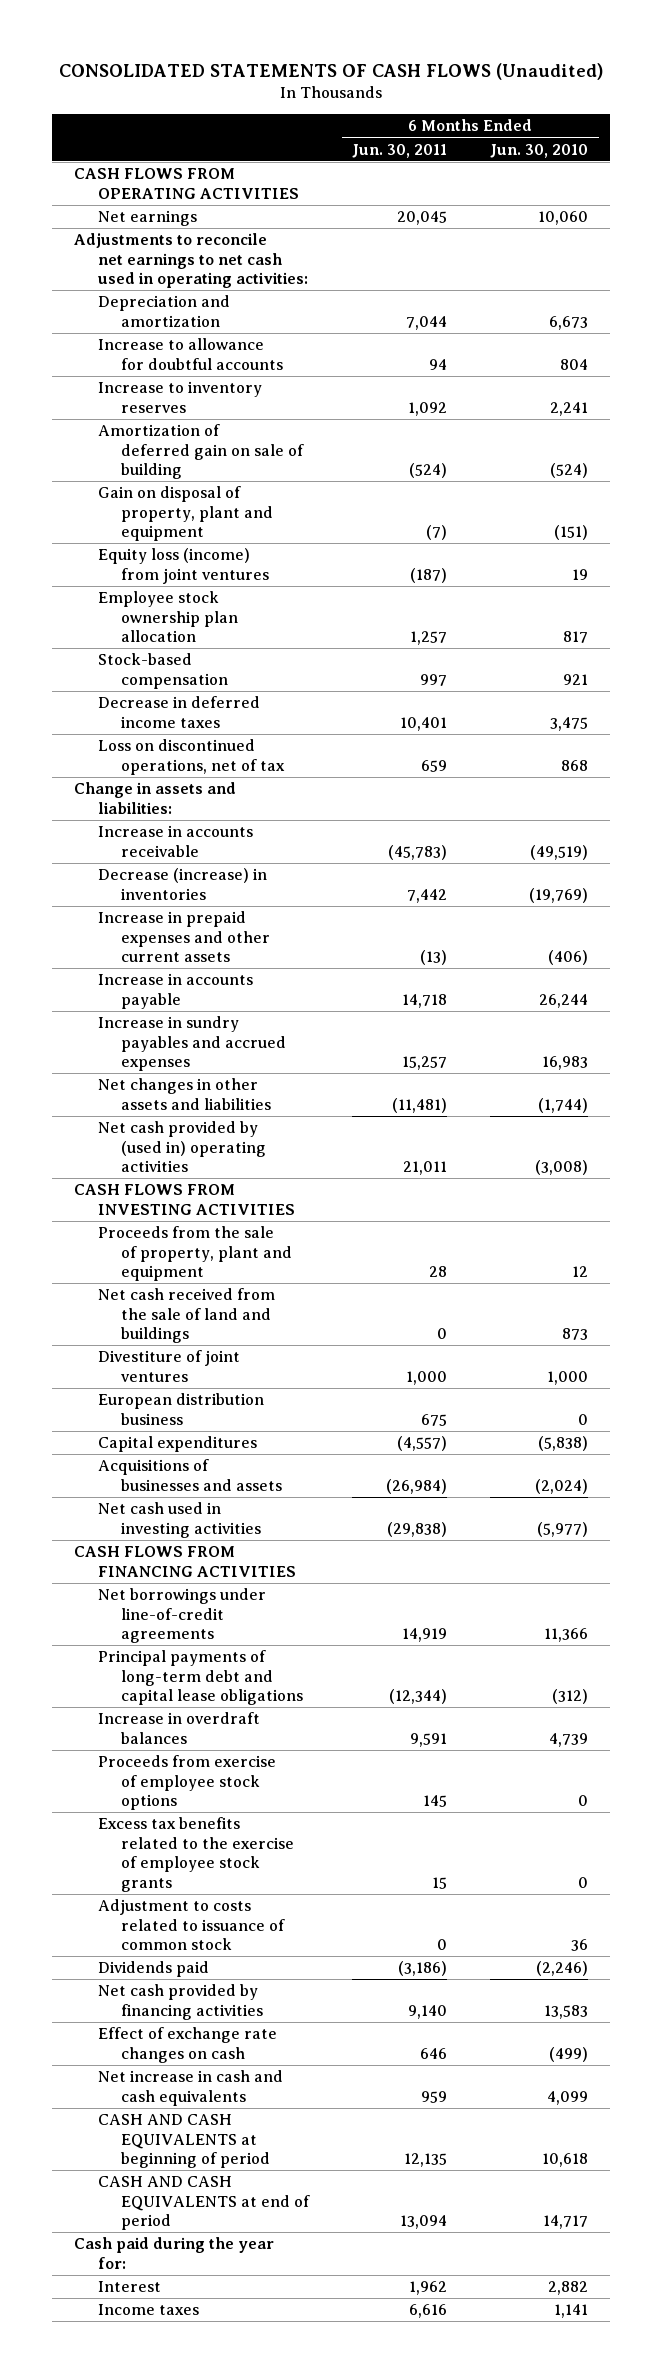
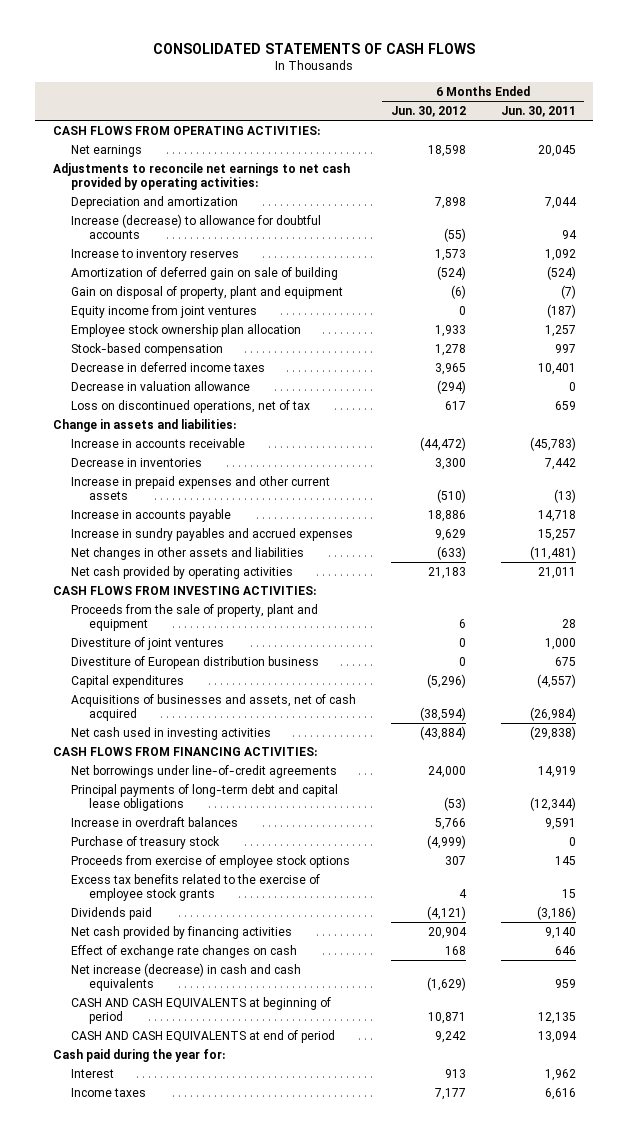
[59,62,604,80] CONSOLIDATED STATEMENTS OF CASH FLOWS (Unaudited) -> [153,43,476,55] CONSOLIDATED STATEMENTS OF CASH FLOWS
[490,143,589,158] Jun. 30, 2010 -> none
none -> [390,106,466,118] Jun. 30, 2012
[73,168,299,199] CASH FLOWS FROM OPERATING ACTIVITIES -> [52,125,320,135] CASH FLOWS FROM OPERATING ACTIVITIES:
[73,233,308,289] Adjustments to reconcile net earnings to net cash used in operating activities: -> [52,162,350,190] Adjustments to reconcile net earnings to net cash provided by operating activities:
[97,338,284,370] Increase to allowance for doubtful accounts -> [70,213,321,239] Increase (decrease) to allowance for doubtful accounts
[97,548,270,584] Equity loss (income) from joint ventures -> [70,304,257,318] Equity income from joint ventures
none -> [70,380,250,391] Decrease in valuation allowance
[97,868,267,900] Decrease (increase) in inventories -> [70,457,202,467] Decrease in inventories
[97,1121,267,1173] Net cash provided by (used in) operating activities -> [70,565,293,579] Net cash provided by operating activities
[73,1184,295,1215] CASH FLOWS FROM INVESTING ACTIVITIES -> [52,585,316,595] CASH FLOWS FROM INVESTING ACTIVITIES:
[97,1288,275,1344] Net cash received from the sale of land and buildings -> none
[97,1393,264,1425] European distribution business -> [70,655,319,669] Divestiture of European distribution business
[97,1459,283,1491] Acquisitions of businesses and assets -> [70,693,356,721] Acquisitions of businesses and assets, net of cash acquired
[73,1546,296,1577] CASH FLOWS FROM FINANCING ACTIVITIES -> [52,746,317,756] CASH FLOWS FROM FINANCING ACTIVITIES:
none -> [70,835,220,849] Purchase of treasury stock
[97,1899,286,1951] Adjustment to costs related to issuance of common stock -> none
[97,2070,283,2106] Net increase in cash and cash equivalents -> [70,962,301,991] Net increase (decrease) in cash and cash equivalents

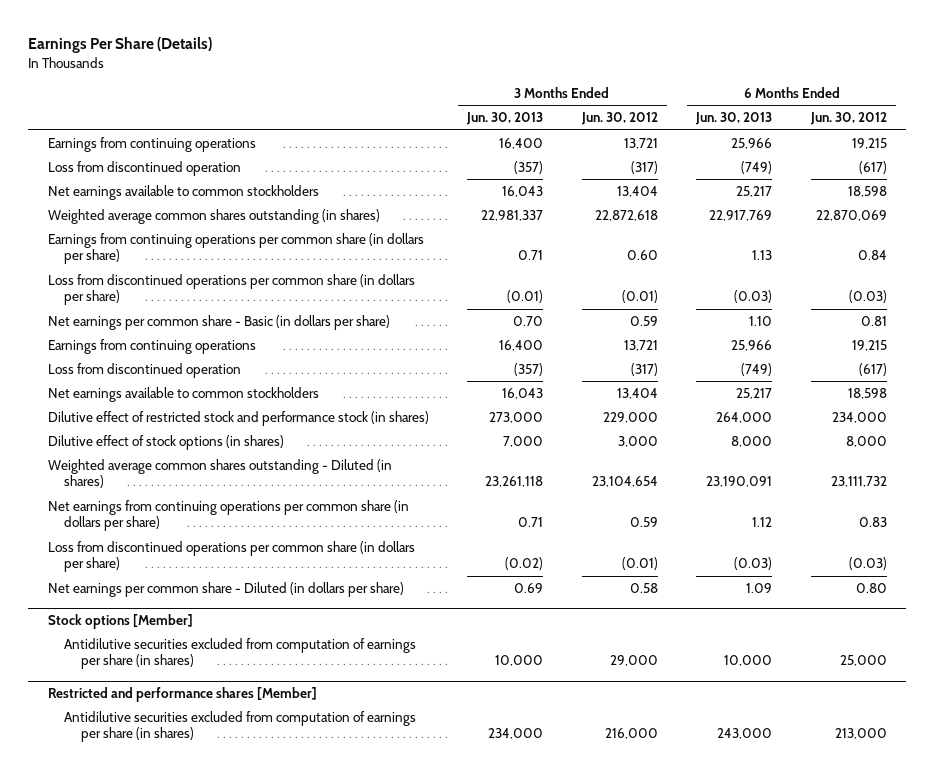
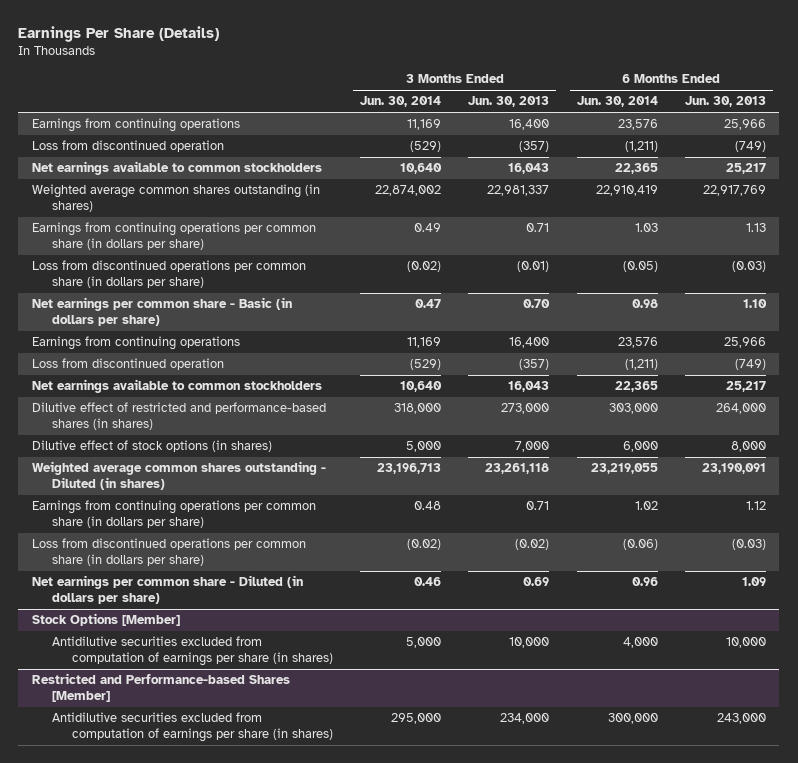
[580,112,658,126] Jun. 30, 2012 -> none
[809,112,887,126] Jun. 30, 2012 -> none
none -> [360,96,442,108] Jun. 30, 2014
none -> [576,96,658,108] Jun. 30, 2014
[47,410,429,426] Dilutive effect of restricted stock and performance stock (in shares) -> [31,402,326,430] Dilutive effect of restricted and performance-based shares (in shares)
[47,499,409,532] Net earnings from continuing operations per common share (in dollars per share) -> [31,500,316,528] Earnings from continuing operations per common share (in dollars per share)
[47,614,193,630] Stock options [Member] -> [31,613,180,627] Stock Options [Member]
[47,687,317,703] Restricted and performance shares [Member] -> [31,673,290,702] Restricted and Performance-based Shares [Member]

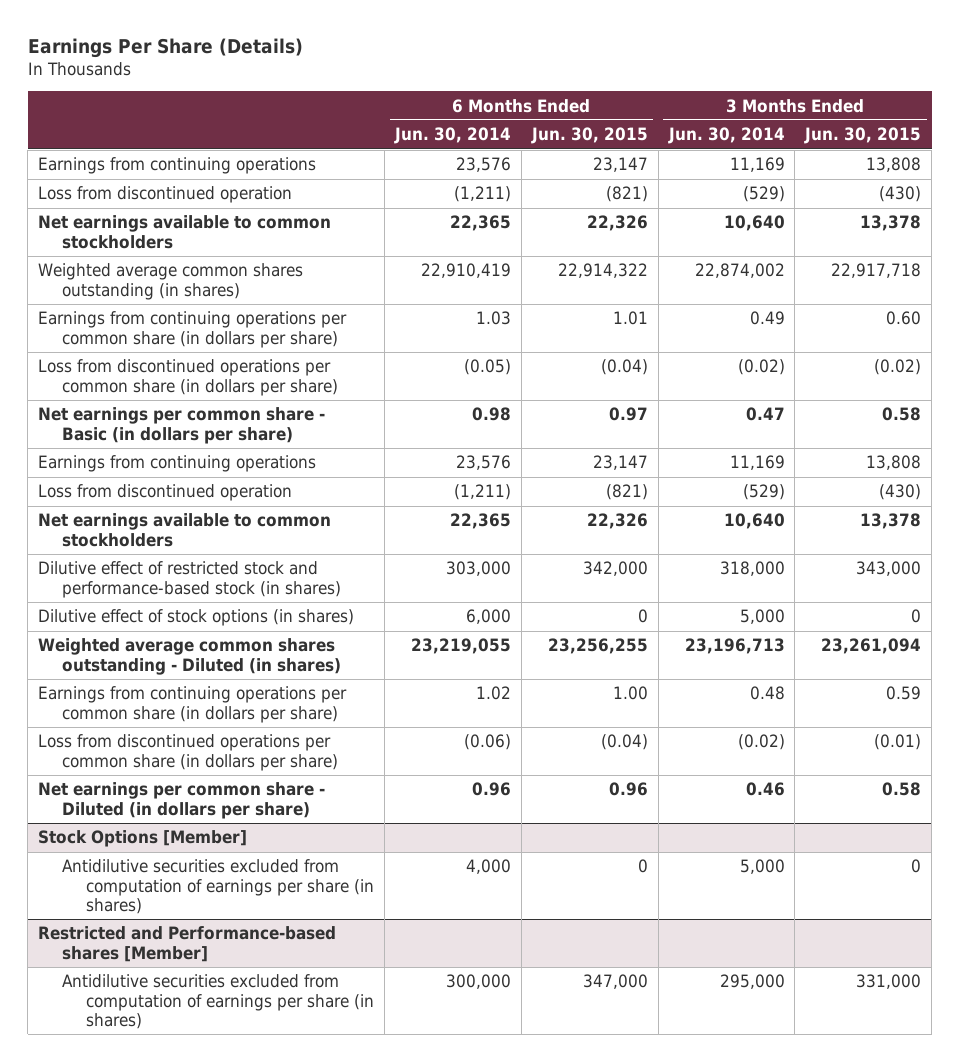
[468,96,550,108] Jun. 30, 2013 -> none
[684,96,766,108] Jun. 30, 2013 -> none
none -> [530,127,648,145] Jun. 30, 2015
none -> [804,127,922,145] Jun. 30, 2015
[31,402,326,430] Dilutive effect of restricted and performance-based shares (in shares) -> [38,561,342,598] Dilutive effect of restricted stock and performance-based stock (in shares)
[31,673,290,702] Restricted and Performance-based Shares [Member] -> [38,926,337,962] Restricted and Performance-based shares [Member]

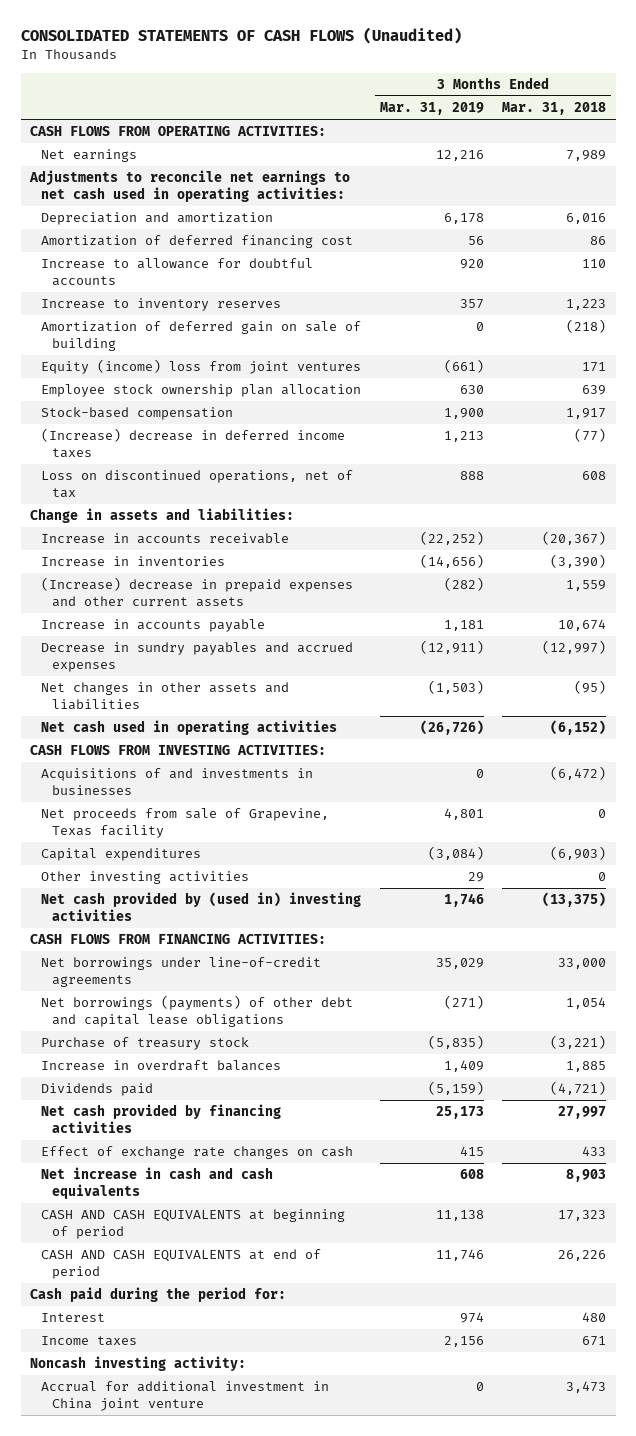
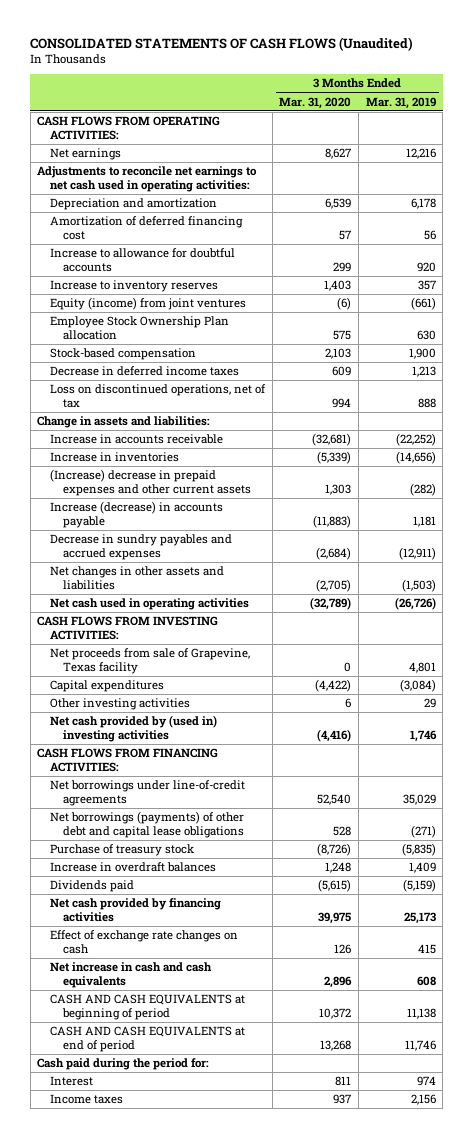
[502,102,607,116] Mar. 31, 2018 -> none
none -> [279,96,352,109] Mar. 31, 2020
[40,321,361,351] Amortization of deferred gain on sale of building -> none
[40,359,361,375] Equity (income) loss from joint ventures -> [50,297,247,311] Equity (income) from joint ventures
[40,384,361,398] Employee stock ownership plan allocation -> [50,316,230,341] Employee Stock Ownership Plan allocation
[40,428,345,458] (Increase) decrease in deferred income taxes -> [50,366,240,377] Decrease in deferred income taxes
[40,619,265,633] Increase in accounts payable -> [50,501,224,529] Increase (decrease) in accounts payable
[40,768,313,795] Acquisitions of and investments in businesses -> none
[30,1356,247,1372] Noncash investing activity: -> none
[40,1381,329,1411] Accrual for additional investment in China joint venture -> none

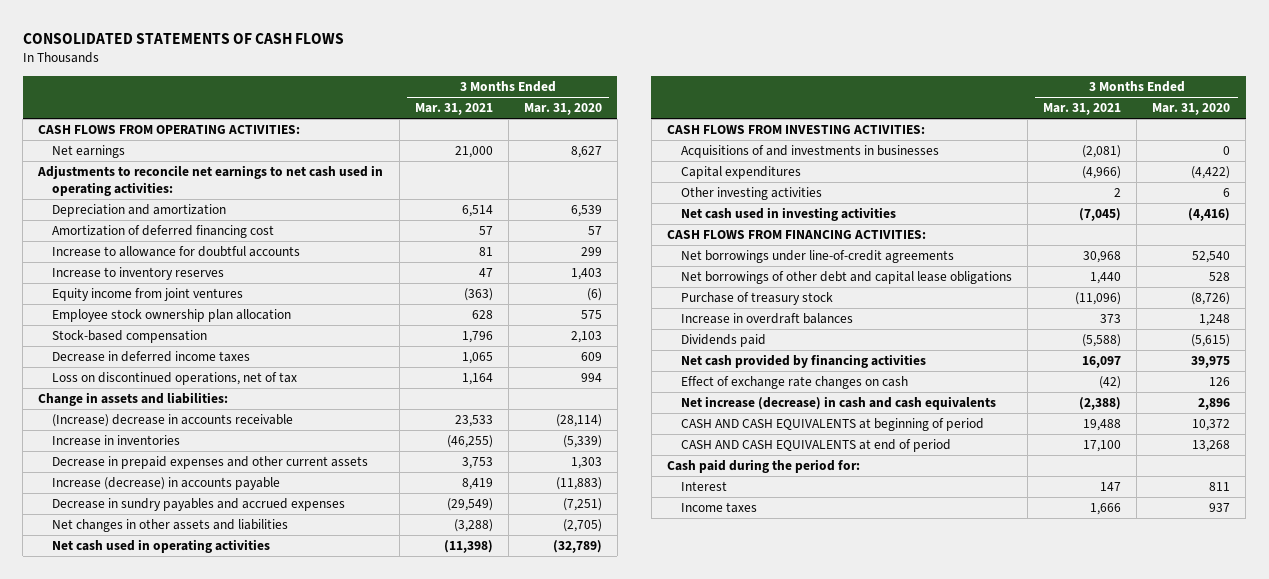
[30,36,414,51] CONSOLIDATED STATEMENTS OF CASH FLOWS (Unaudited) -> [22,32,344,44] CONSOLIDATED STATEMENTS OF CASH FLOWS
[365,96,436,109] Mar. 31, 2019 -> none
none -> [414,103,493,116] Mar. 31, 2021
[50,297,247,311] Equity (income) from joint ventures -> [52,288,244,302] Equity income from joint ventures
[50,316,230,341] Employee Stock Ownership Plan allocation -> [52,309,292,323] Employee stock ownership plan allocation
[50,434,224,445] Increase in accounts receivable -> [52,414,294,428] (Increase) decrease in accounts receivable
[312,433,352,447] (32,681) -> [555,414,602,428] (28,114)
[50,469,251,497] (Increase) decrease in prepaid expenses and other current assets -> [52,456,369,470] Decrease in prepaid expenses and other current assets
[316,547,352,561] (2,684) -> [562,498,602,512] (7,251)
[50,648,251,675] Net proceeds from sale of Grapevine, Texas facility -> none
none -> [681,145,940,159] Acquisitions of and investments in businesses
[50,715,218,743] Net cash provided by (used in) investing activities -> [681,207,897,222] Net cash used in investing activities
[50,811,245,839] Net borrowings (payments) of other debt and capital lease obligations -> [681,271,1013,285] Net borrowings of other debt and capital lease obligations
[50,962,213,989] Net increase in cash and cash equivalents -> [681,396,997,411] Net increase (decrease) in cash and cash equivalents

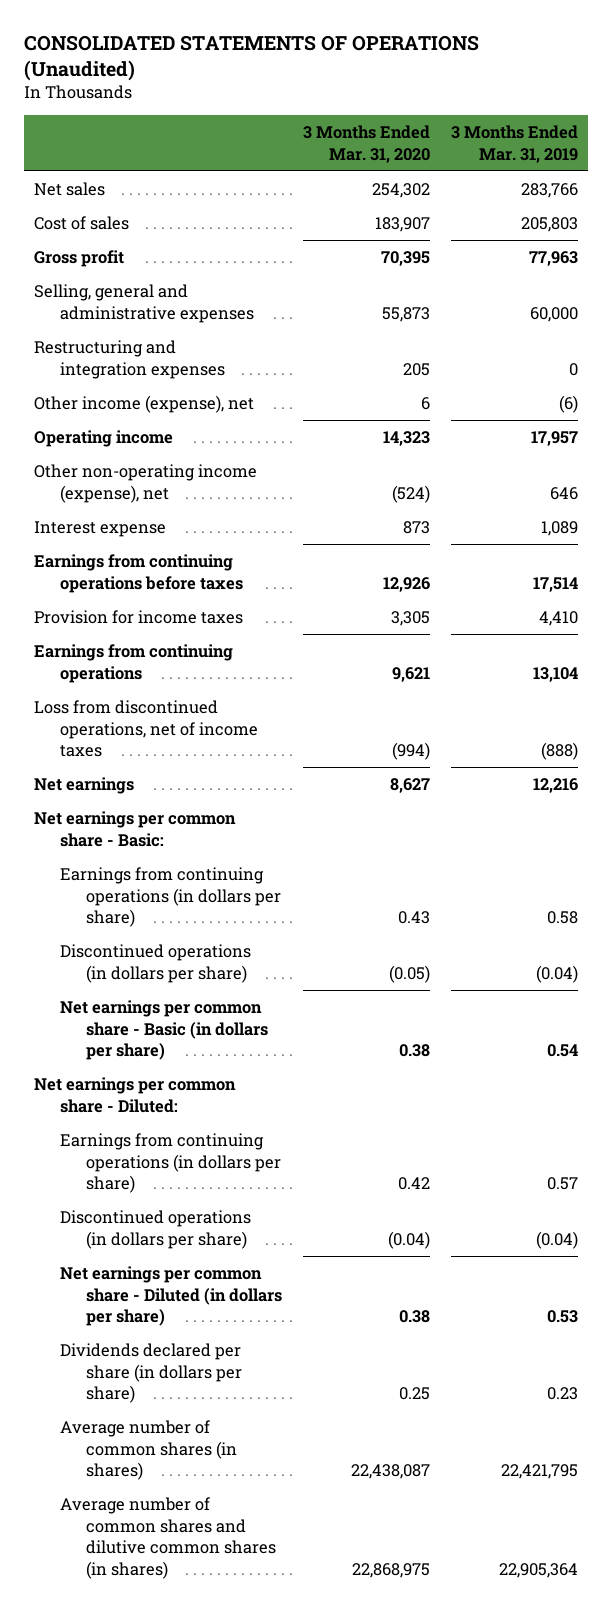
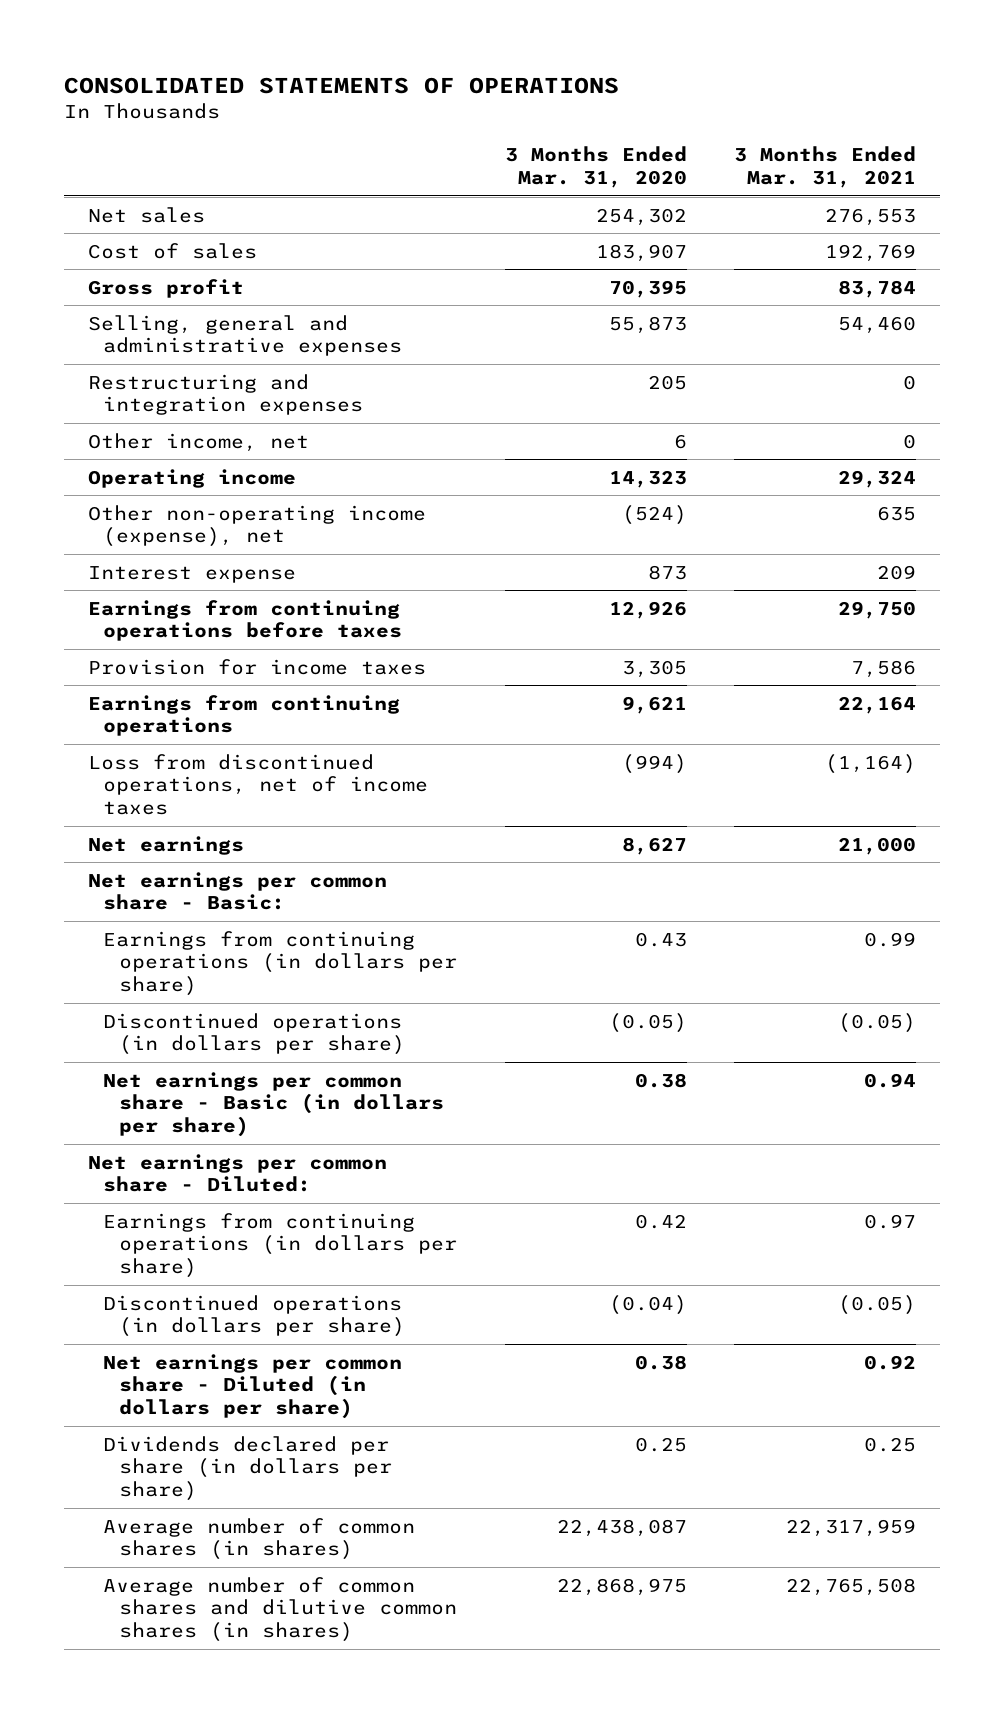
[23,34,479,81] CONSOLIDATED STATEMENTS OF OPERATIONS (Unaudited) -> [64,76,620,94] CONSOLIDATED STATEMENTS OF OPERATIONS
[450,125,578,163] 3 Months Ended Mar. 31, 2019 -> none
none -> [734,146,917,189] 3 Months Ended Mar. 31, 2021
[34,395,255,414] Other income (expense), net -> [87,432,309,452] Other income, net

